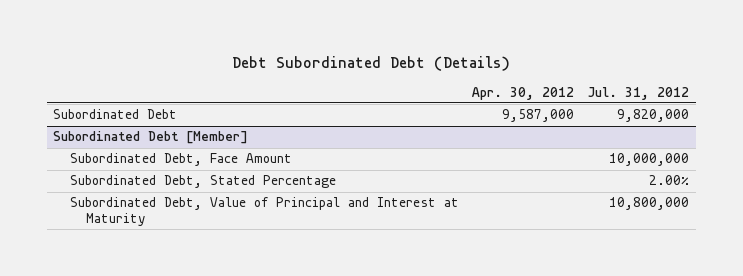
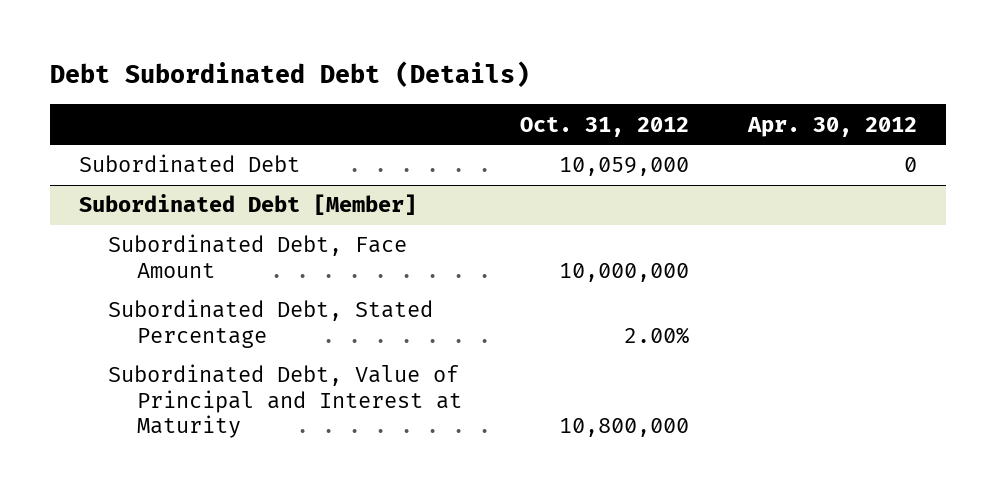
[588,86,690,100] Jul. 31, 2012 -> none
none -> [520,116,690,137] Oct. 31, 2012
[502,109,575,123] 9,587,000 -> [903,157,917,173] 0

